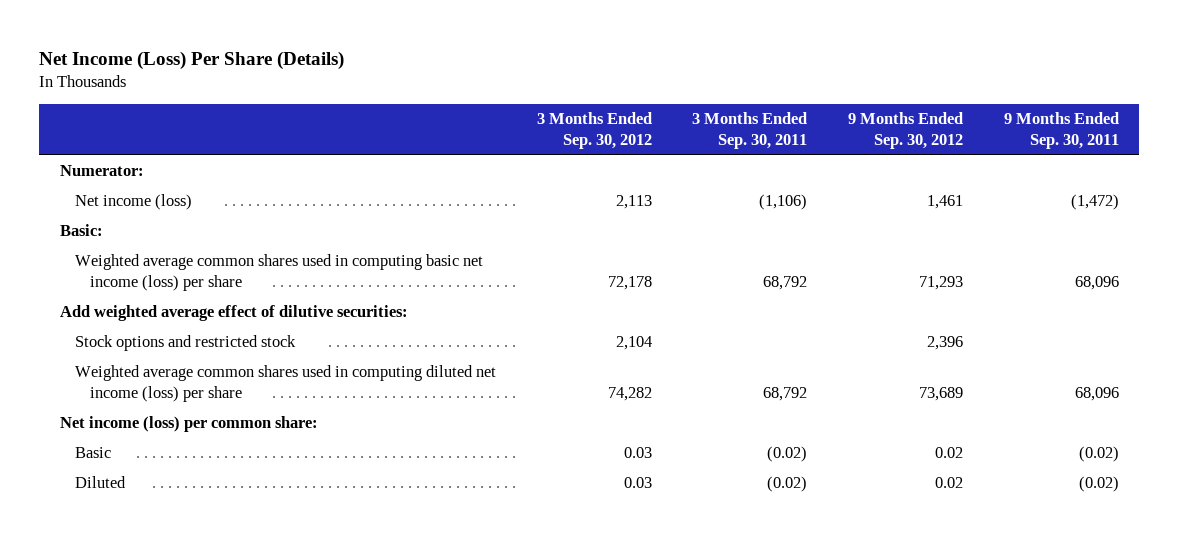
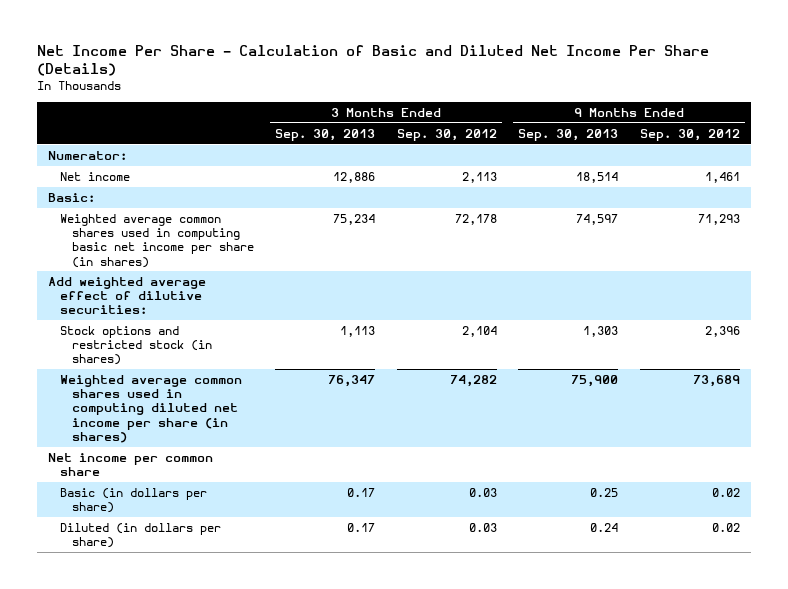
[39,50,345,70] Net Income (Loss) Per Share (Details) -> [37,44,710,77] Net Income Per Share - Calculation of Basic and Diluted Net Income Per Share (Details)
[692,111,808,149] 3 Months Ended Sep. 30, 2011 -> none
[1003,111,1119,149] 9 Months Ended Sep. 30, 2011 -> none
none -> [275,128,376,141] Sep. 30, 2013
none -> [518,128,619,141] Sep. 30, 2013
[74,194,192,211] Net income (loss) -> [59,171,130,181] Net income
[74,254,483,292] Weighted average common shares used in computing basic net income (loss) per share -> [59,213,254,268] Weighted average common shares used in computing basic net income per share (in shares)
[74,335,296,352] Stock options and restricted stock -> [59,325,212,366] Stock options and restricted stock (in shares)
[74,365,496,403] Weighted average common shares used in computing diluted net income (loss) per share -> [59,374,242,443] Weighted average common shares used in computing diluted net income per share (in shares)
[59,416,318,433] Net income (loss) per common share: -> [47,452,213,477] Net income per common share
[74,447,111,459] Basic -> [59,487,207,514] Basic (in dollars per share)
[74,476,126,489] Diluted -> [59,522,221,549] Diluted (in dollars per share)

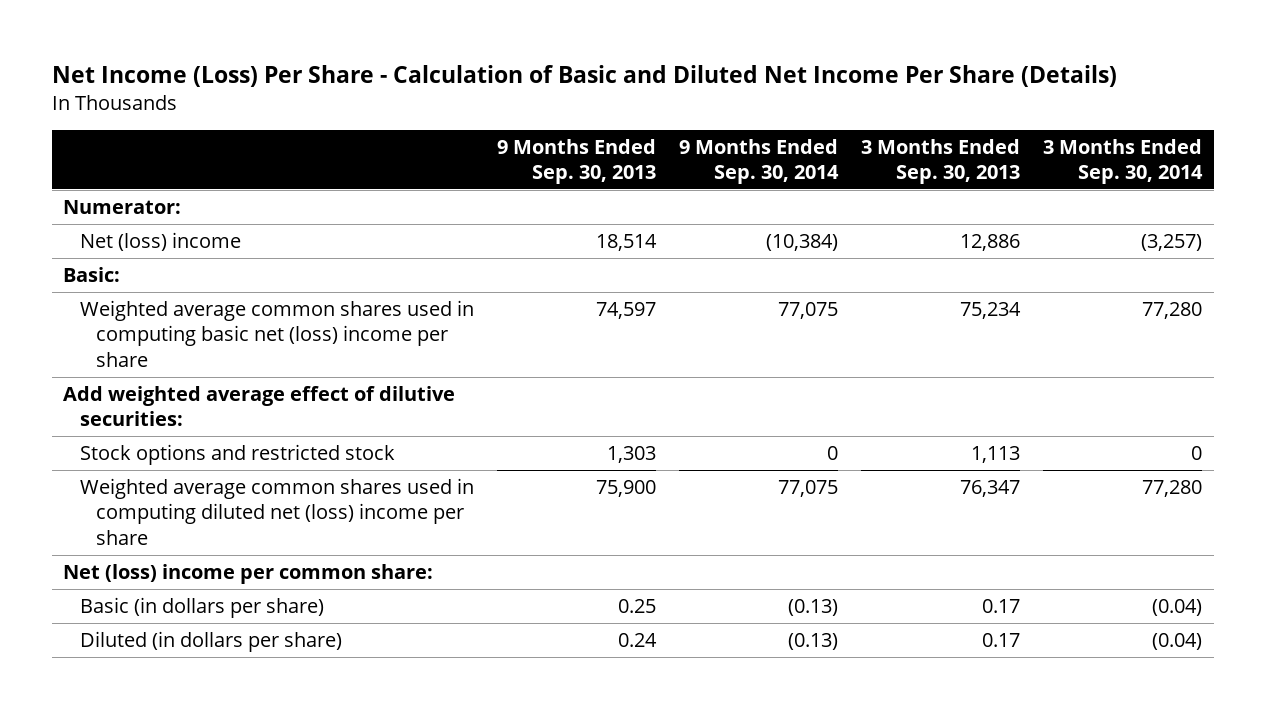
[37,44,710,77] Net Income Per Share - Calculation of Basic and Diluted Net Income Per Share (Details) -> [51,64,1117,87] Net Income (Loss) Per Share - Calculation of Basic and Diluted Net Income Per Share (Details)
[396,128,497,141] Sep. 30, 2012 -> none
[639,128,740,141] Sep. 30, 2012 -> none
none -> [679,138,840,185] 9 Months Ended Sep. 30, 2014
none -> [1043,138,1204,185] 3 Months Ended Sep. 30, 2014
[59,171,130,181] Net income -> [79,232,241,252] Net (loss) income
[59,213,254,268] Weighted average common shares used in computing basic net income per share (in shares) -> [79,300,474,367] Weighted average common shares used in computing basic net (loss) income per share
[59,325,212,366] Stock options and restricted stock (in shares) -> [79,444,395,466] Stock options and restricted stock
[59,374,242,443] Weighted average common shares used in computing diluted net income per share (in shares) -> [79,478,474,545] Weighted average common shares used in computing diluted net (loss) income per share
[47,452,213,477] Net income per common share -> [63,564,434,585] Net (loss) income per common share:

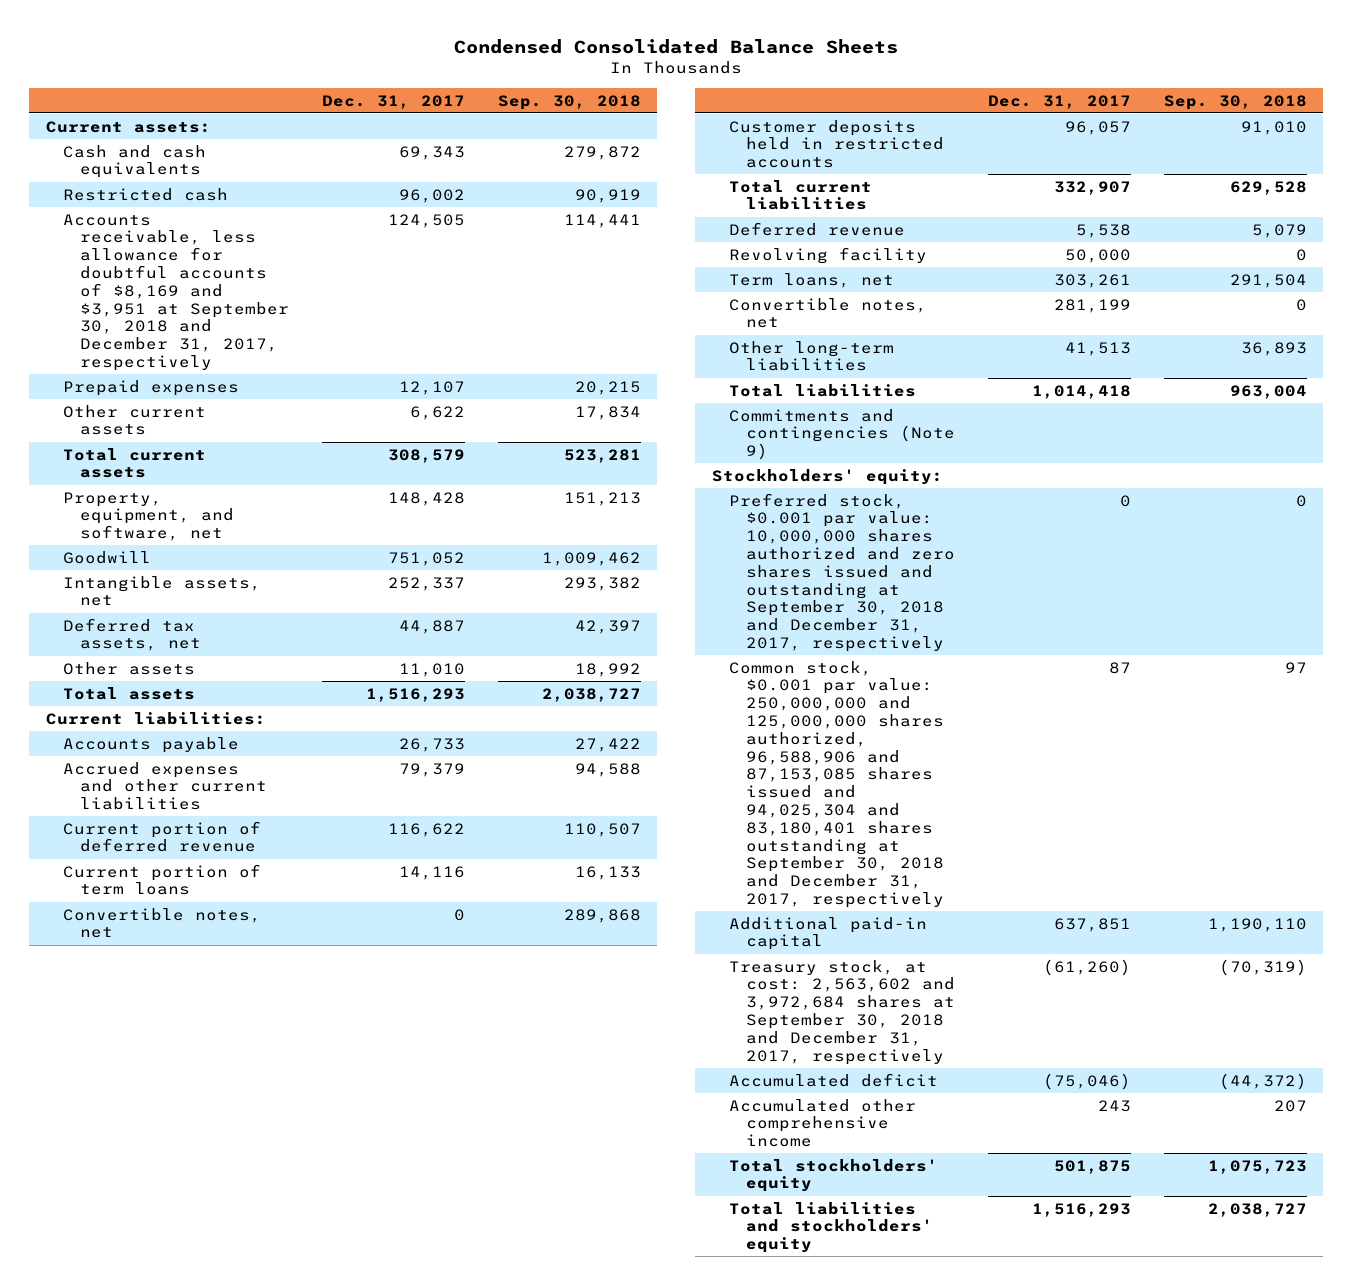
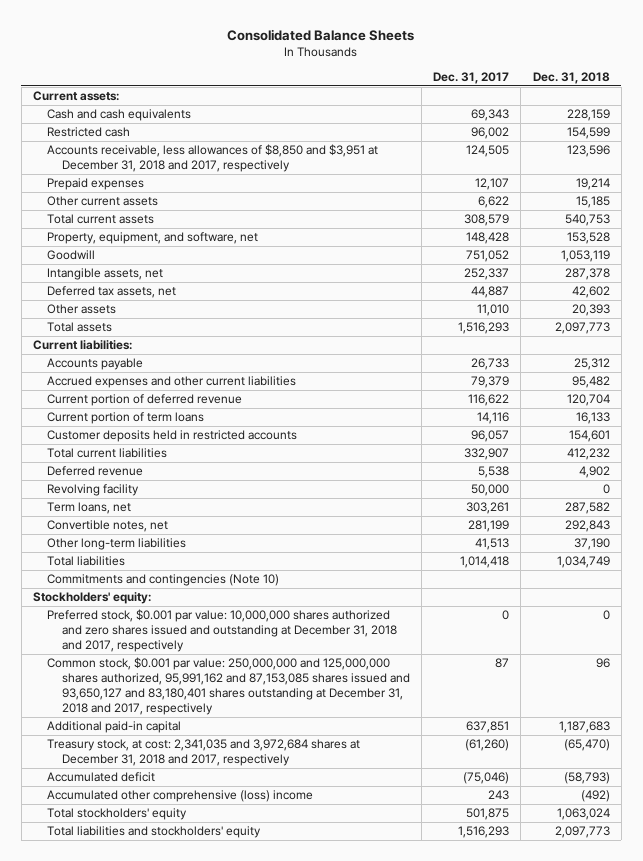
[454,38,899,54] Condensed Consolidated Balance Sheets -> [227,28,415,41] Consolidated Balance Sheets
[498,94,642,110] Sep. 30, 2018 -> none
none -> [532,71,610,84] Dec. 31, 2018
[63,213,290,372] Accounts receivable, less allowance for doubtful accounts of $8,169 and $3,951 at September 30, 2018 and December 31, 2017, respectively -> [47,144,379,173] Accounts receivable, less allowances of $8,850 and $3,951 at December 31, 2018 and 2017, respectively
[63,907,262,939] Convertible notes, net -> none
[728,408,956,461] Commitments and contingencies (Note 9) -> [47,574,280,587] Commitments and contingencies (Note 10)
[728,492,956,653] Preferred stock, $0.001 par value: 10,000,000 shares authorized and zero shares issued and outstanding at September 30, 2018 and December 31, 2017, respectively -> [47,609,397,653] Preferred stock, $0.001 par value: 10,000,000 shares authorized and zero shares issued and outstanding at December 31, 2018 and 2017, respectively
[728,660,945,908] Common stock, $0.001 par value: 250,000,000 and 125,000,000 shares authorized, 96,588,906 and 87,153,085 shares issued and 94,025,304 and 83,180,401 shares outstanding at September 30, 2018 and December 31, 2017, respectively -> [47,657,410,715] Common stock, $0.001 par value: 250,000,000 and 125,000,000 shares authorized, 95,991,162 and 87,153,085 shares issued and 93,650,127 and 83,180,401 shares outstanding at December 31, 2018 and 2017, respectively
[728,959,956,1065] Treasury stock, at cost: 2,563,602 and 3,972,684 shares at September 30, 2018 and December 31, 2017, respectively -> [47,739,361,767] Treasury stock, at cost: 2,341,035 and 3,972,684 shares at December 31, 2018 and 2017, respectively
[728,1098,916,1148] Accumulated other comprehensive income -> [47,790,314,803] Accumulated other comprehensive (loss) income

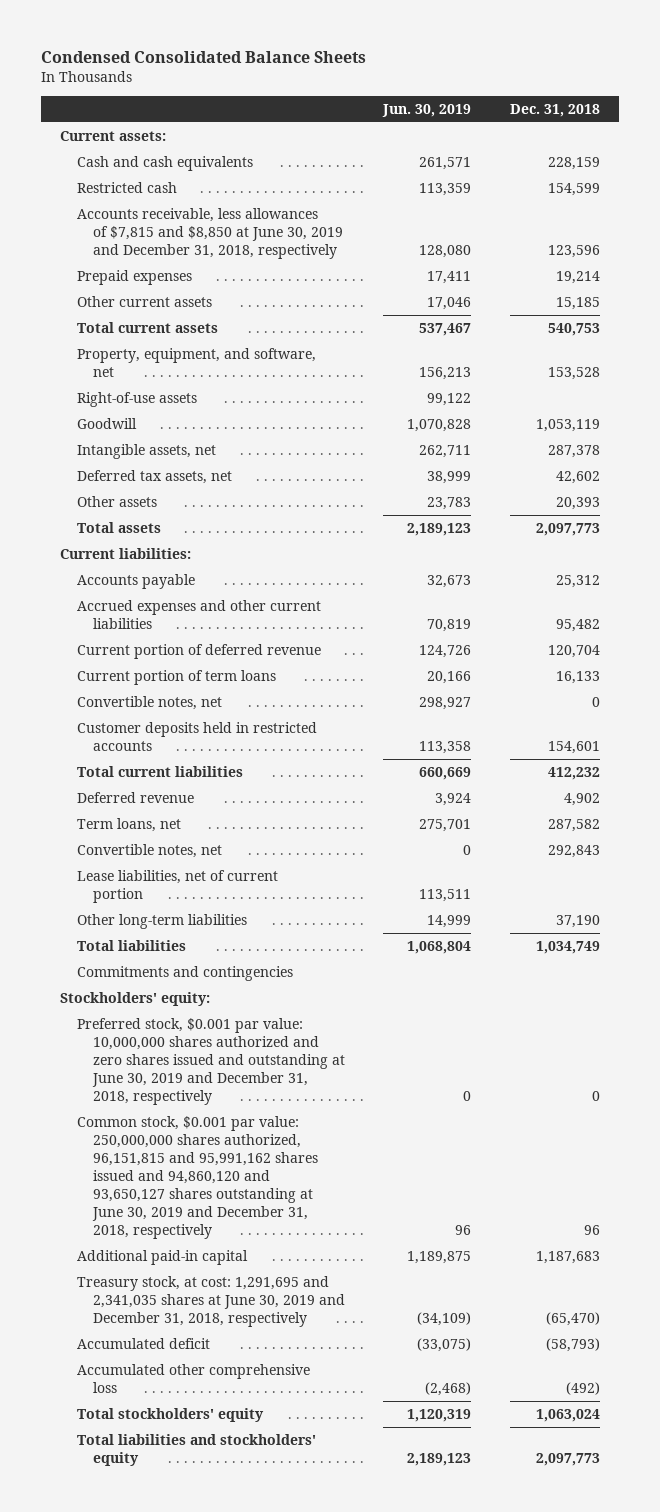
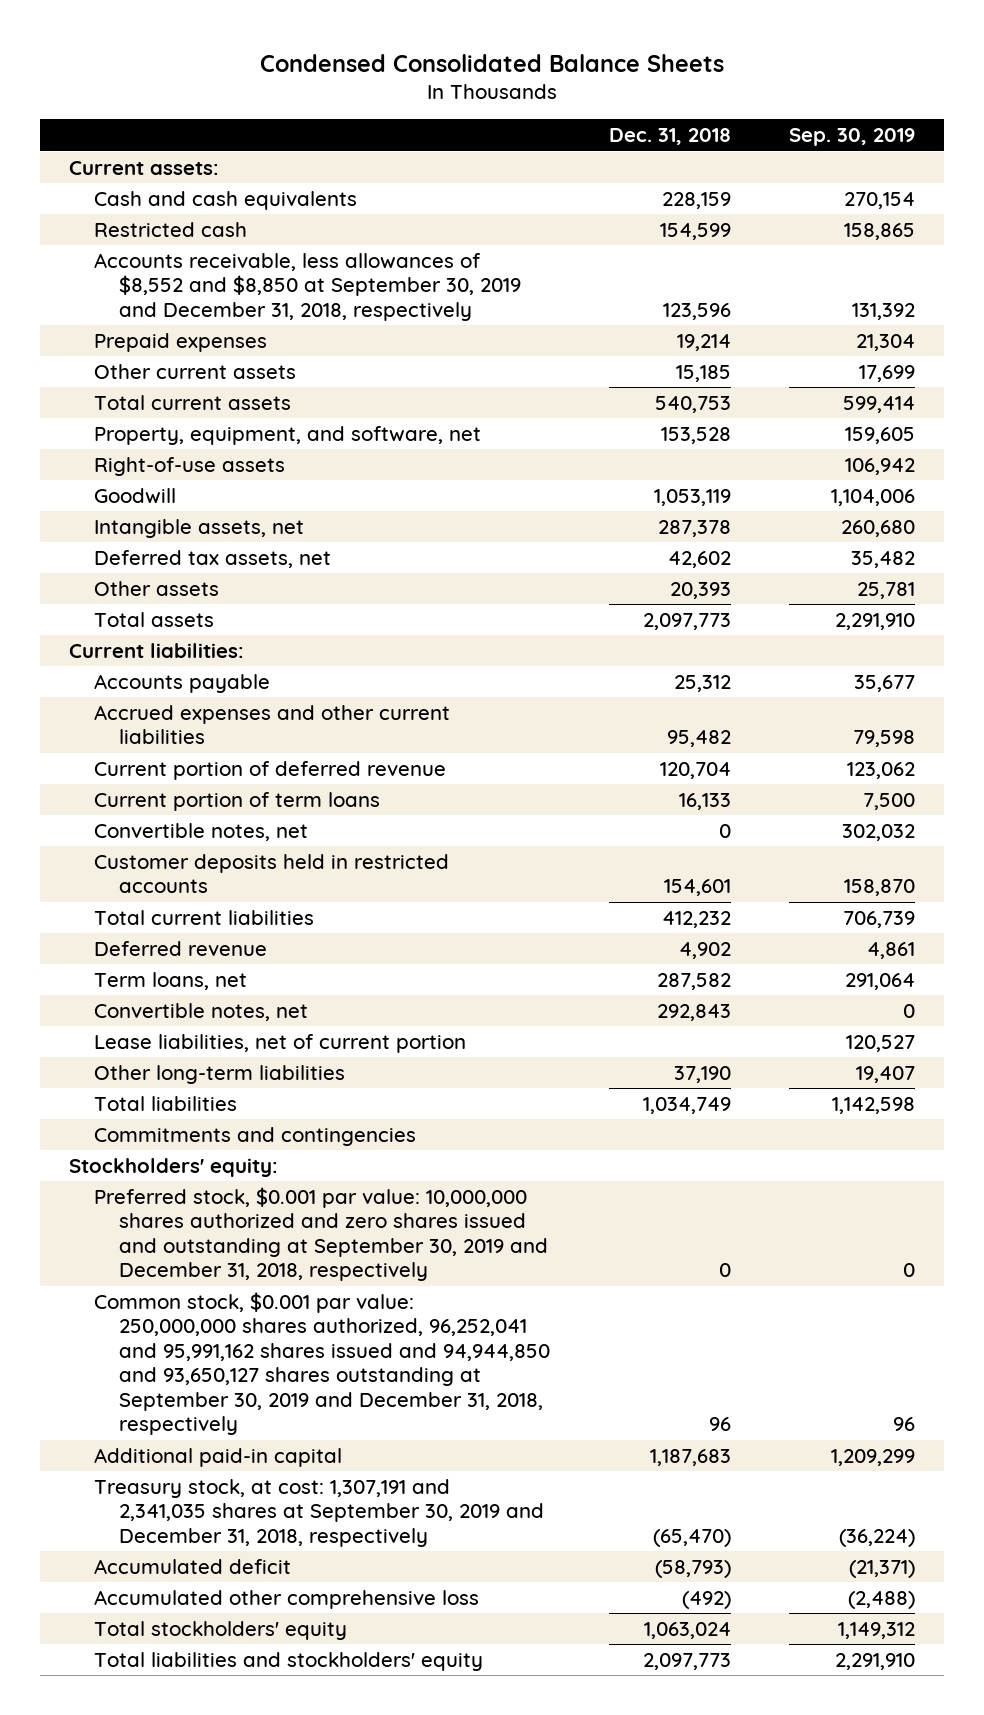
[382,104,472,118] Jun. 30, 2019 -> none
none -> [789,128,916,147] Sep. 30, 2019
[76,207,343,259] Accounts receivable, less allowances of $7,815 and $8,850 at June 30, 2019 and December 31, 2018, respectively -> [94,252,522,321] Accounts receivable, less allowances of $8,552 and $8,850 at September 30, 2019 and December 31, 2018, respectively
[76,1017,345,1105] Preferred stock, $0.001 par value: 10,000,000 shares authorized and zero shares issued and outstanding at June 30, 2019 and December 31, 2018, respectively -> [94,1186,549,1282] Preferred stock, $0.001 par value: 10,000,000 shares authorized and zero shares issued and outstanding at September 30, 2019 and December 31, 2018, respectively
[76,1115,318,1239] Common stock, $0.001 par value: 250,000,000 shares authorized, 96,151,815 and 95,991,162 shares issued and 94,860,120 and 93,650,127 shares outstanding at June 30, 2019 and December 31, 2018, respectively -> [94,1291,551,1436] Common stock, $0.001 par value: 250,000,000 shares authorized, 96,252,041 and 95,991,162 shares issued and 94,944,850 and 93,650,127 shares outstanding at September 30, 2019 and December 31, 2018, respectively
[76,1275,345,1327] Treasury stock, at cost: 1,291,695 and 2,341,035 shares at June 30, 2019 and December 31, 2018, respectively -> [94,1478,545,1547] Treasury stock, at cost: 1,307,191 and 2,341,035 shares at September 30, 2019 and December 31, 2018, respectively

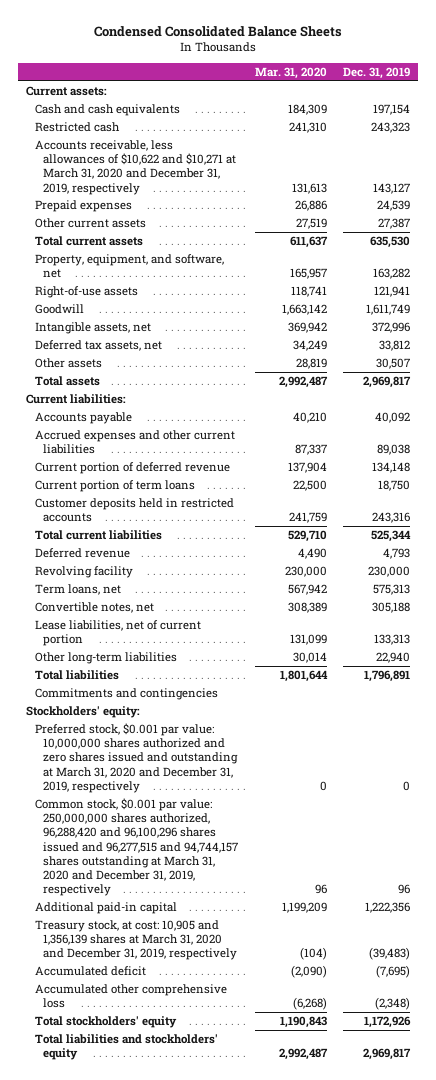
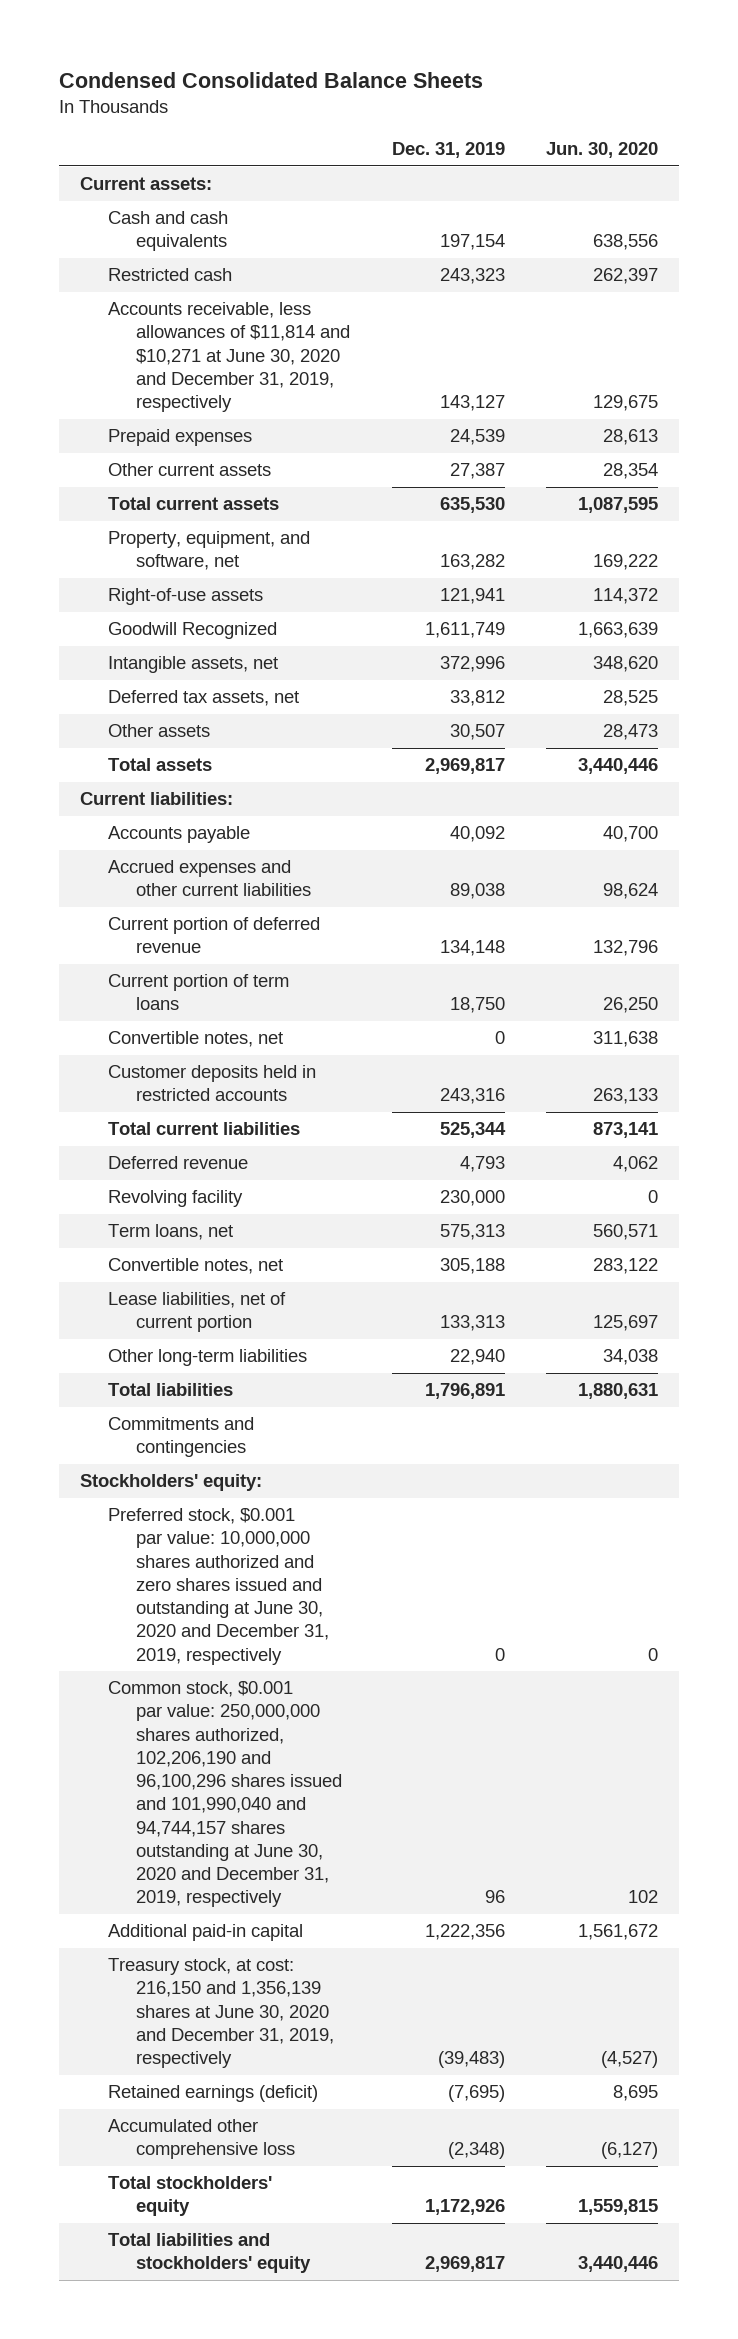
[254,66,327,79] Mar. 31, 2020 -> none
none -> [546,142,659,159] Jun. 30, 2020
[34,140,237,195] Accounts receivable, less allowances of $10,622 and $10,271 at March 31, 2020 and December 31, 2019, respectively -> [107,302,351,413] Accounts receivable, less allowances of $11,814 and $10,271 at June 30, 2020 and December 31, 2019, respectively
[34,304,84,315] Goodwill -> [107,622,277,640] Goodwill Recognized
none -> [107,1031,283,1048] Convertible notes, net
[34,723,239,793] Preferred stock, $0.001 par value: 10,000,000 shares authorized and zero shares issued and outstanding at March 31, 2020 and December 31, 2019, respectively -> [107,1508,330,1665] Preferred stock, $0.001 par value: 10,000,000 shares authorized and zero shares issued and outstanding at June 30, 2020 and December 31, 2019, respectively
[34,798,239,897] Common stock, $0.001 par value: 250,000,000 shares authorized, 96,288,420 and 96,100,296 shares issued and 96,277,515 and 94,744,157 shares outstanding at March 31, 2020 and December 31, 2019, respectively -> [107,1681,343,1908] Common stock, $0.001 par value: 250,000,000 shares authorized, 102,206,190 and 96,100,296 shares issued and 101,990,040 and 94,744,157 shares outstanding at June 30, 2020 and December 31, 2019, respectively
[34,920,238,961] Treasury stock, at cost: 10,905 and 1,356,139 shares at March 31, 2020 and December 31, 2019, respectively -> [107,1958,335,2069] Treasury stock, at cost: 216,150 and 1,356,139 shares at June 30, 2020 and December 31, 2019, respectively
[34,966,146,977] Accumulated deficit -> [107,2085,318,2103] Retained earnings (deficit)

